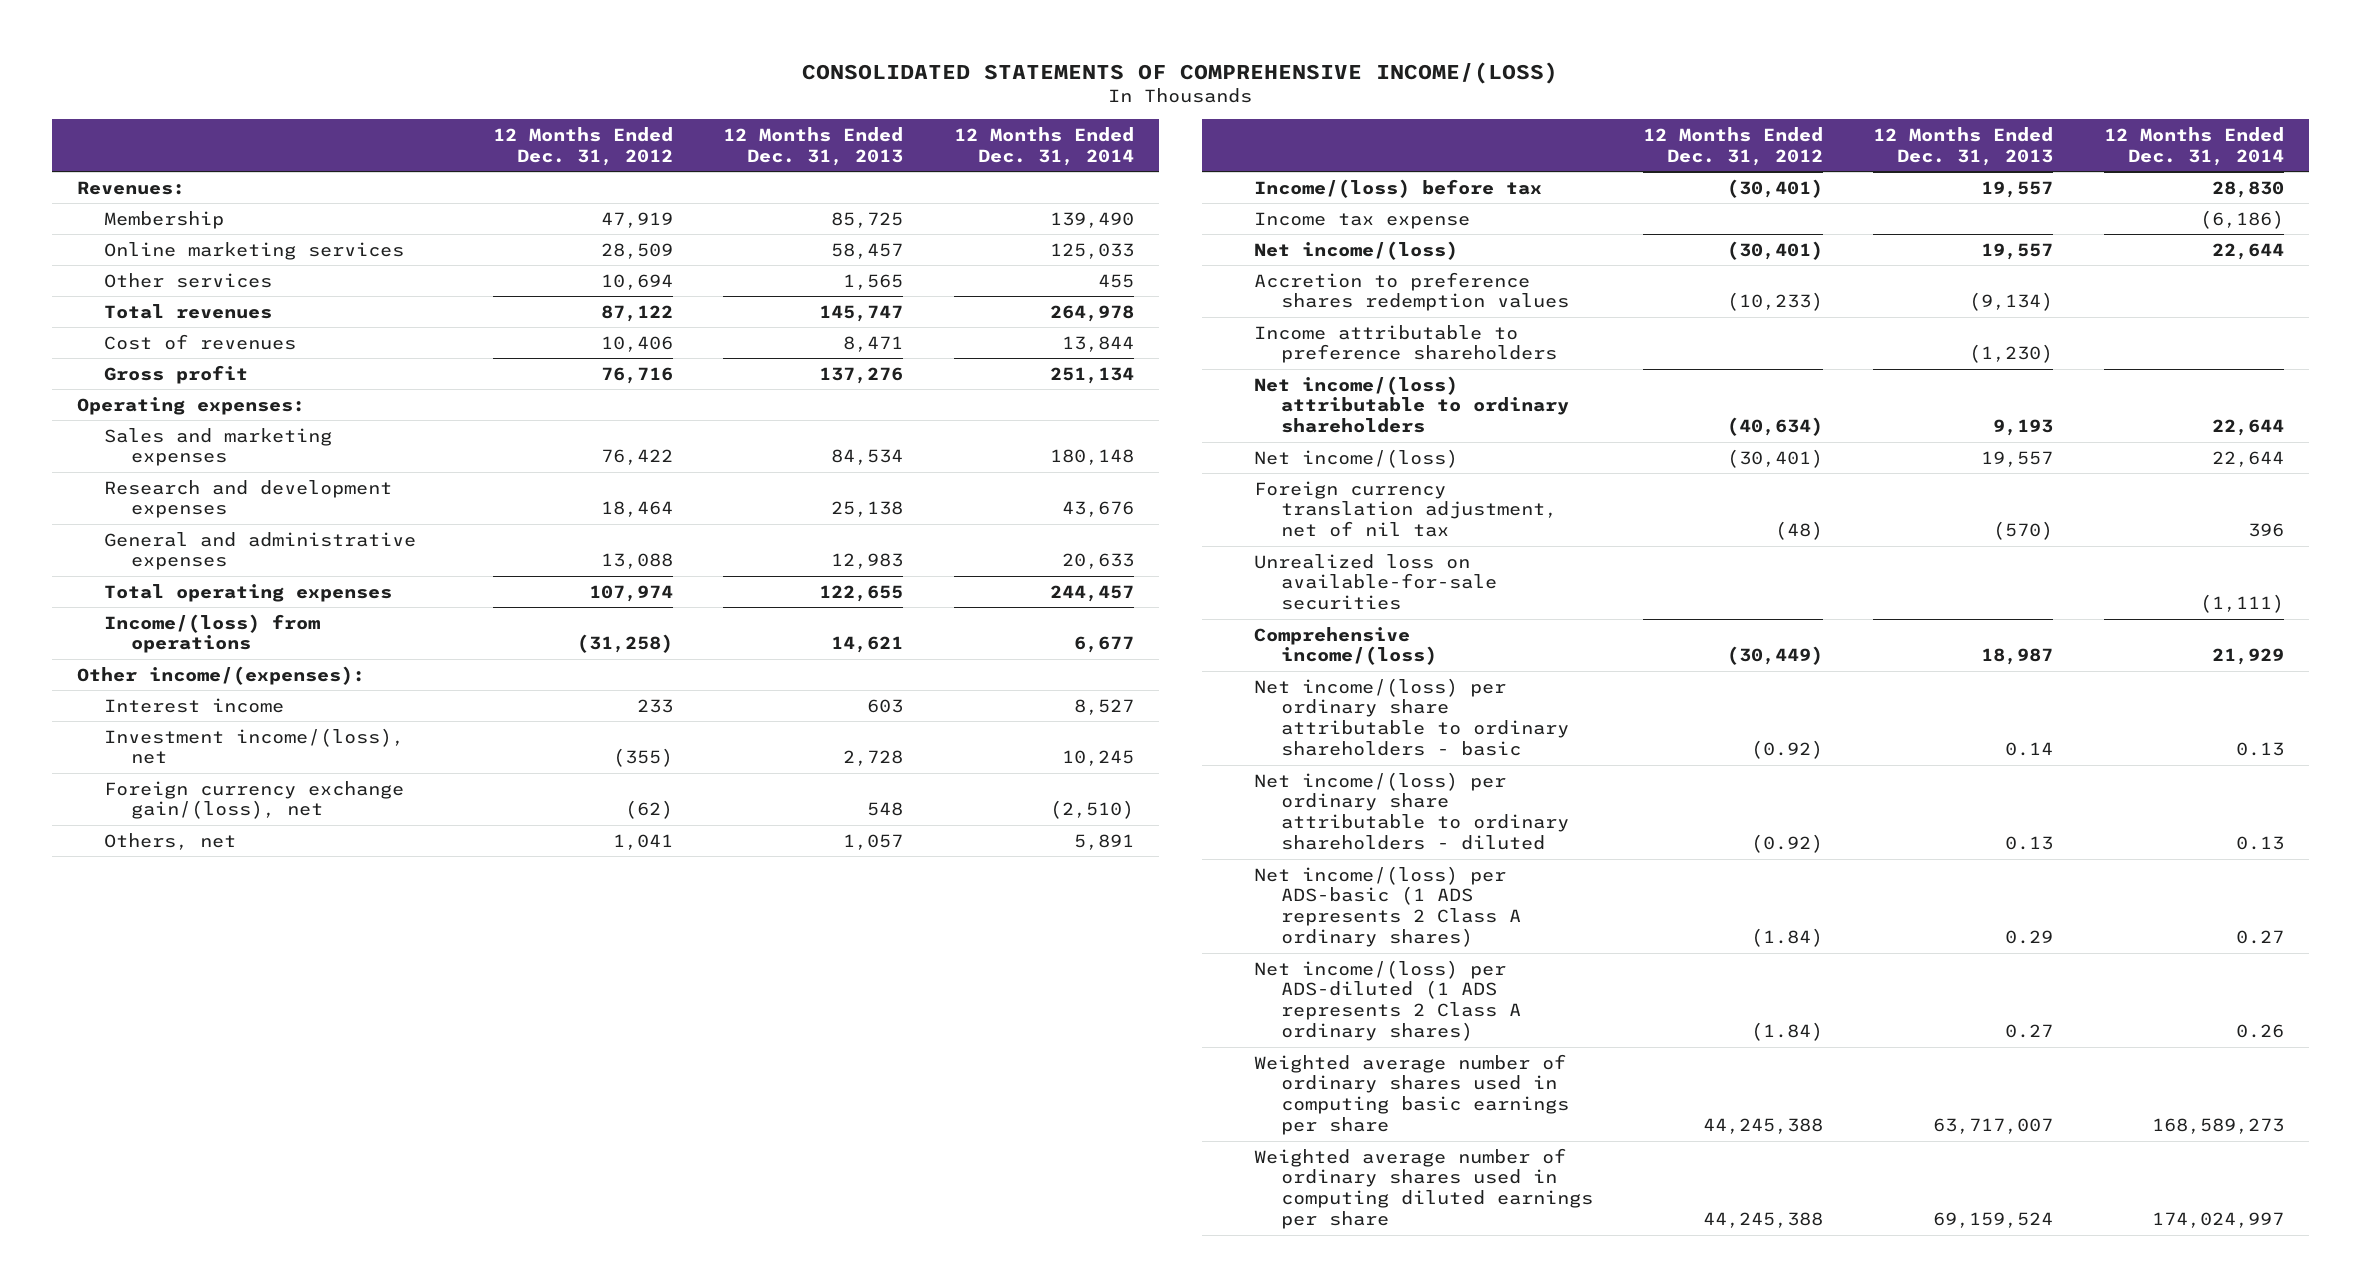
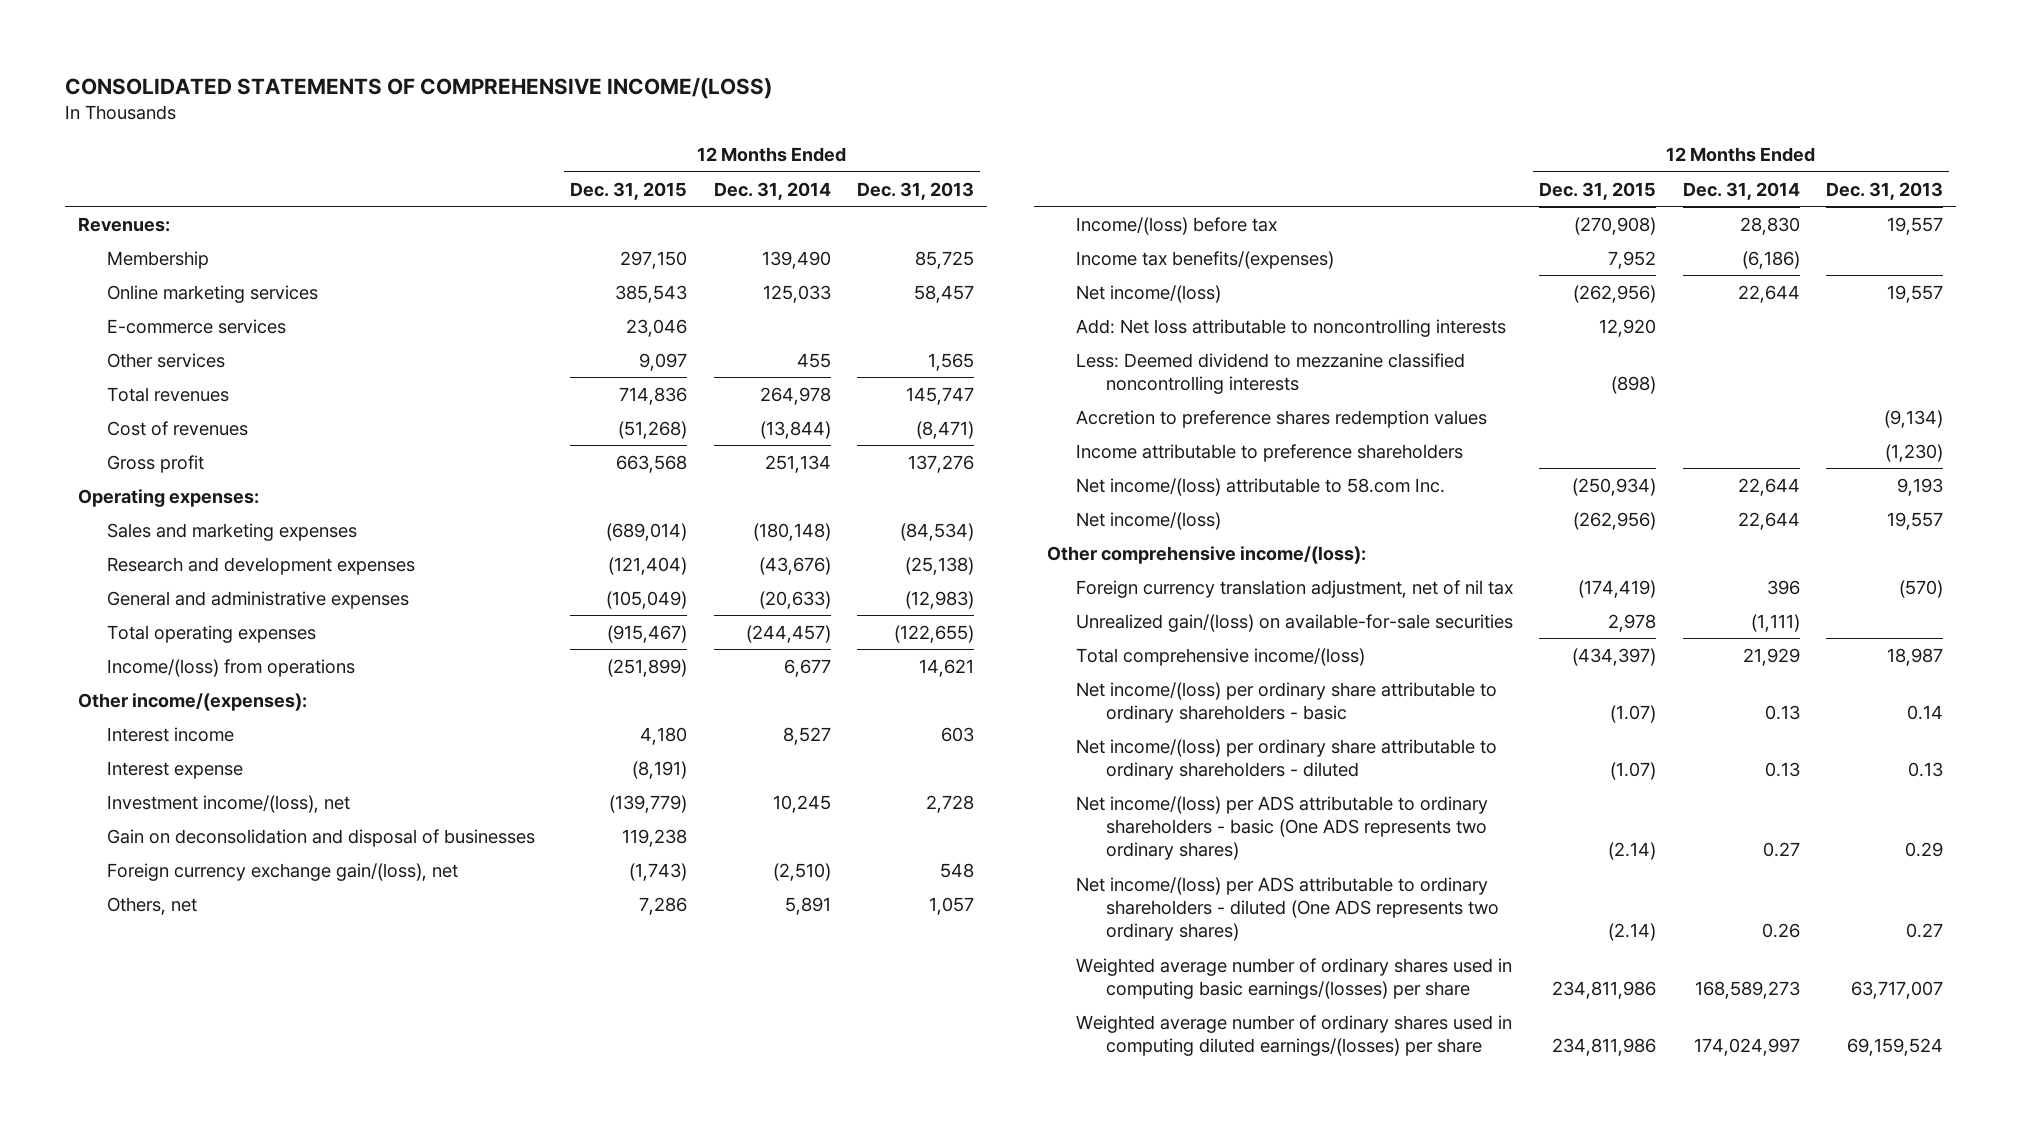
[493,126,674,166] 12 Months Ended Dec. 31, 2012 -> none
none -> [570,181,688,200] Dec. 31, 2015
none -> [107,318,287,334] E-commerce services
[843,335,904,352] 8,471 -> [915,420,974,439] (8,471)
[1061,335,1134,352] 13,844 -> [759,420,831,439] (13,844)
[831,449,904,466] 84,534 -> [899,522,974,541] (84,534)
[1049,449,1134,466] 180,148 -> [752,522,831,541] (180,148)
[831,501,904,518] 25,138 -> [904,556,974,575] (25,138)
[1061,501,1134,518] 43,676 -> [758,556,831,575] (43,676)
[831,553,904,570] 12,983 -> [904,590,974,609] (12,983)
[1061,553,1134,570] 20,633 -> [758,590,831,609] (20,633)
[819,584,904,602] 122,655 -> [893,624,974,643] (122,655)
[1049,584,1134,602] 244,457 -> [745,624,831,643] (244,457)
none -> [107,760,244,779] Interest expense
none -> [107,828,536,847] Gain on deconsolidation and disposal of businesses
[1254,211,1471,229] Income tax expense -> [1076,250,1335,269] Income tax benefits/(expenses)
none -> [1076,318,1507,337] Add: Net loss attributable to noncontrolling interests
none -> [1076,352,1466,394] Less: Deemed dividend to mezzanine classified noncontrolling interests
[1254,375,1569,434] Net income/(loss) attributable to ordinary shareholders -> [1076,477,1446,496] Net income/(loss) attributable to 58.com Inc.
none -> [1046,545,1366,564] Other comprehensive income/(loss):
[1254,553,1497,611] Unrealized loss on available-for-sale securities -> [1076,613,1514,632] Unrealized gain/(loss) on available-for-sale securities
[1254,626,1437,666] Comprehensive income/(loss) -> [1076,647,1366,666] Total comprehensive income/(loss)
[1254,865,1521,948] Net income/(loss) per ADS-basic (1 ADS represents 2 Class A ordinary shares) -> [1076,795,1489,861] Net income/(loss) per ADS attributable to ordinary shareholders - basic (One ADS represents two ordinary shares)
[1254,959,1521,1042] Net income/(loss) per ADS-diluted (1 ADS represents 2 Class A ordinary shares) -> [1076,876,1499,942] Net income/(loss) per ADS attributable to ordinary shareholders - diluted (One ADS represents two ordinary shares)
[1254,1053,1569,1136] Weighted average number of ordinary shares used in computing basic earnings per share -> [1076,957,1513,999] Weighted average number of ordinary shares used in computing basic earnings/(losses) per share
[1254,1147,1593,1230] Weighted average number of ordinary shares used in computing diluted earnings per share -> [1076,1014,1513,1056] Weighted average number of ordinary shares used in computing diluted earnings/(losses) per share

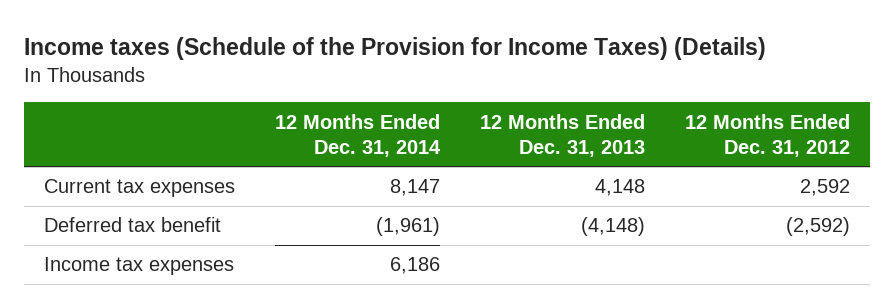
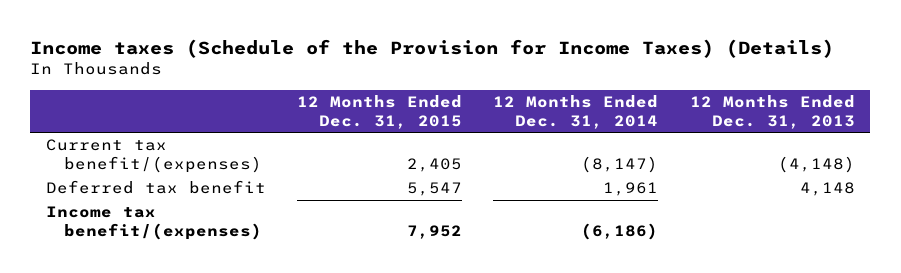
[684,113,850,157] 12 Months Ended Dec. 31, 2012 -> none
none -> [297,94,463,129] 12 Months Ended Dec. 31, 2015
[44,179,236,198] Current tax expenses -> [46,139,262,174] Current tax benefit/(expenses)
[390,179,441,197] 8,147 -> [581,156,659,174] (8,147)
[594,179,645,197] 4,148 -> [777,156,855,174] (4,148)
[376,217,441,237] (1,961) -> [603,182,659,197] 1,961
[580,217,645,237] (4,148) -> [799,182,855,197] 4,148
[44,257,235,276] Income tax expenses -> [46,206,262,241] Income tax benefit/(expenses)
[390,257,441,275] 6,186 -> [581,223,659,241] (6,186)

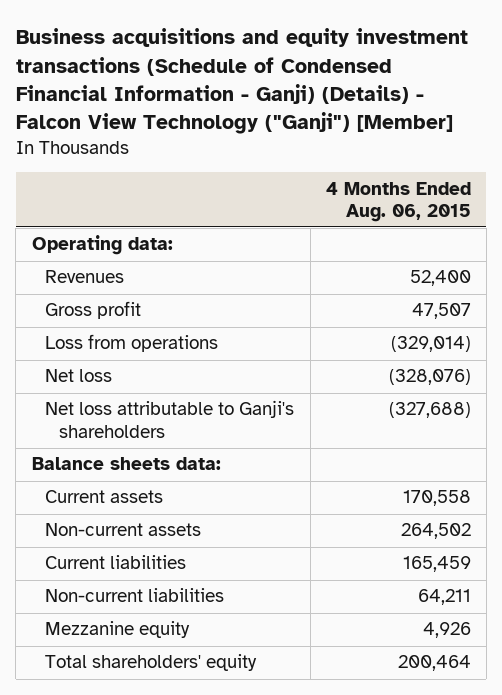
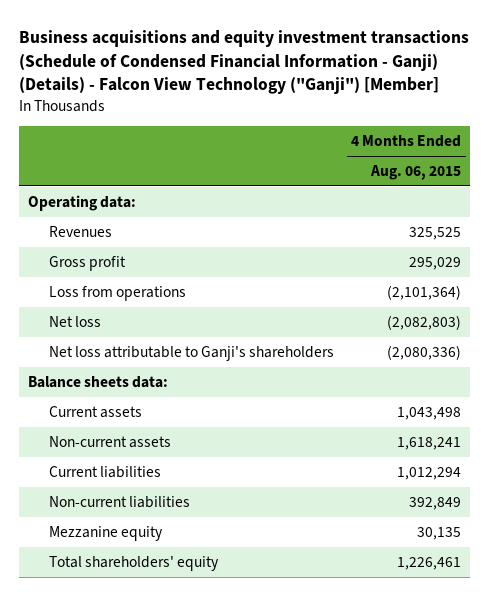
[409,270,471,287] 52,400 -> [409,226,462,240] 325,525
[411,303,471,320] 47,507 -> [409,256,462,270] 295,029
[390,336,471,353] (329,014) -> [387,284,462,300] (2,101,364)
[388,369,471,386] (328,076) -> [387,314,462,330] (2,082,803)
[388,402,471,419] (327,688) -> [387,344,462,360] (2,080,336)
[402,490,471,507] 170,558 -> [397,406,462,420] 1,043,498
[400,523,471,540] 264,502 -> [397,436,462,450] 1,618,241
[402,556,471,573] 165,459 -> [397,466,462,480] 1,012,294
[417,589,471,606] 64,211 -> [409,496,462,510] 392,849
[422,622,471,639] 4,926 -> [417,526,462,540] 30,135
[397,655,471,672] 200,464 -> [397,556,462,570] 1,226,461

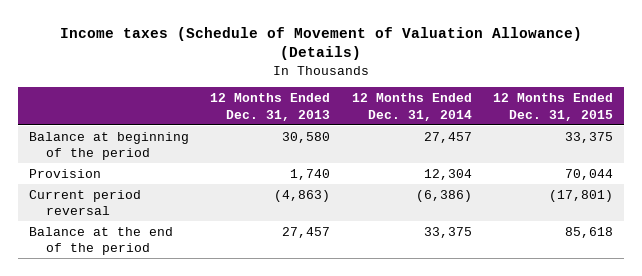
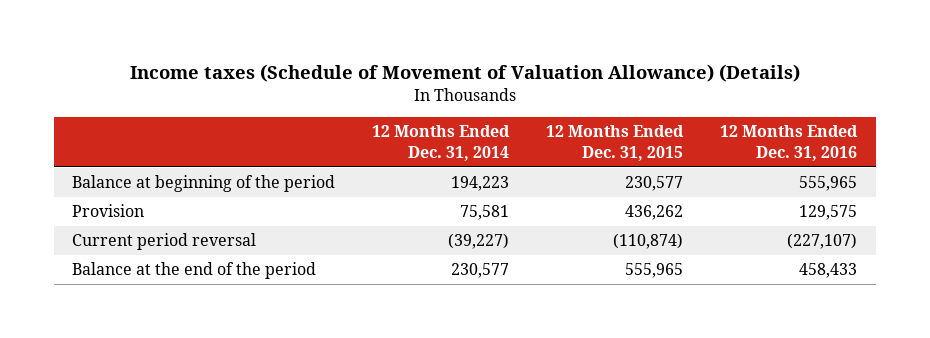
[210,93,331,121] 12 Months Ended Dec. 31, 2013 -> none
none -> [720,125,859,162] 12 Months Ended Dec. 31, 2016
[423,131,472,143] 27,457 -> [451,176,510,192] 194,223
[565,131,614,143] 33,375 -> [625,176,684,192] 230,577
[423,168,472,180] 12,304 -> [460,205,510,221] 75,581
[565,168,614,180] 70,044 -> [625,205,684,221] 436,262
[415,189,472,202] (6,386) -> [448,233,510,250] (39,227)
[549,189,614,202] (17,801) -> [613,233,684,250] (110,874)
[423,226,472,238] 33,375 -> [451,263,510,279] 230,577
[565,226,614,238] 85,618 -> [625,263,684,279] 555,965

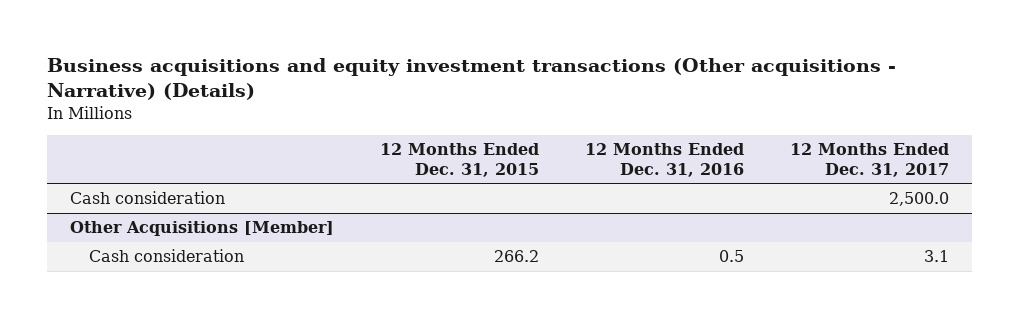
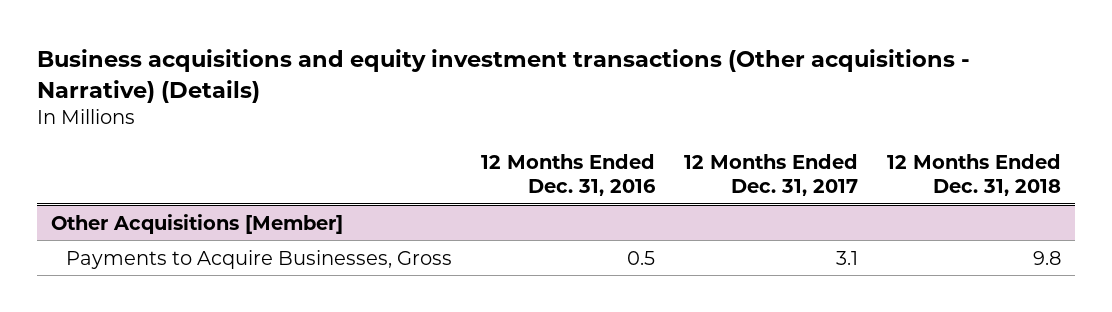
[380,142,540,177] 12 Months Ended Dec. 31, 2015 -> none
none -> [886,153,1061,197] 12 Months Ended Dec. 31, 2018
[70,191,226,205] Cash consideration -> none
[89,249,245,263] Cash consideration -> [66,249,453,269] Payments to Acquire Businesses, Gross

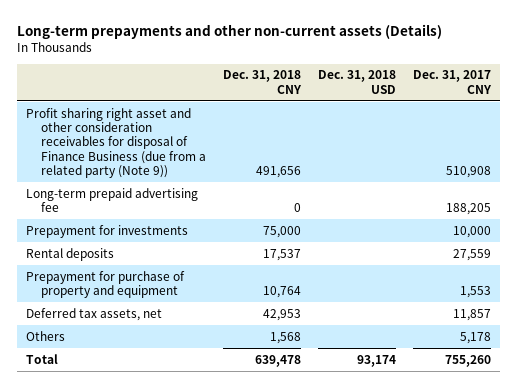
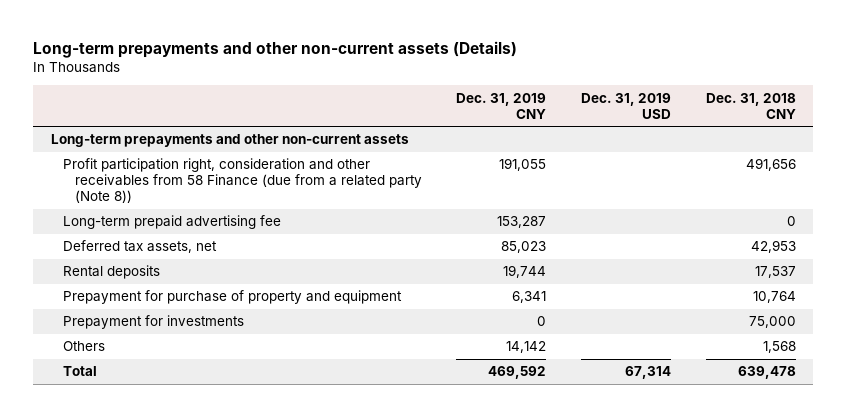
[318,70,397,94] Dec. 31, 2018 USD -> none
[413,70,493,94] Dec. 31, 2017 CNY -> none
none -> [456,92,547,119] Dec. 31, 2019 CNY
none -> [580,92,671,119] Dec. 31, 2019 USD
none -> [50,134,409,148] Long-term prepayments and other non-current assets
[25,107,207,178] Profit sharing right asset and other consideration receivables for disposal of Finance Business (due from a related party (Note 9)) -> [62,158,422,204] Profit participation right, consideration and other receivables from 58 Finance (due from a related party (Note 8))
[25,307,162,321] Deferred tax assets, net -> [62,240,217,254] Deferred tax assets, net
[25,224,188,238] Prepayment for investments -> [62,315,244,330] Prepayment for investments

